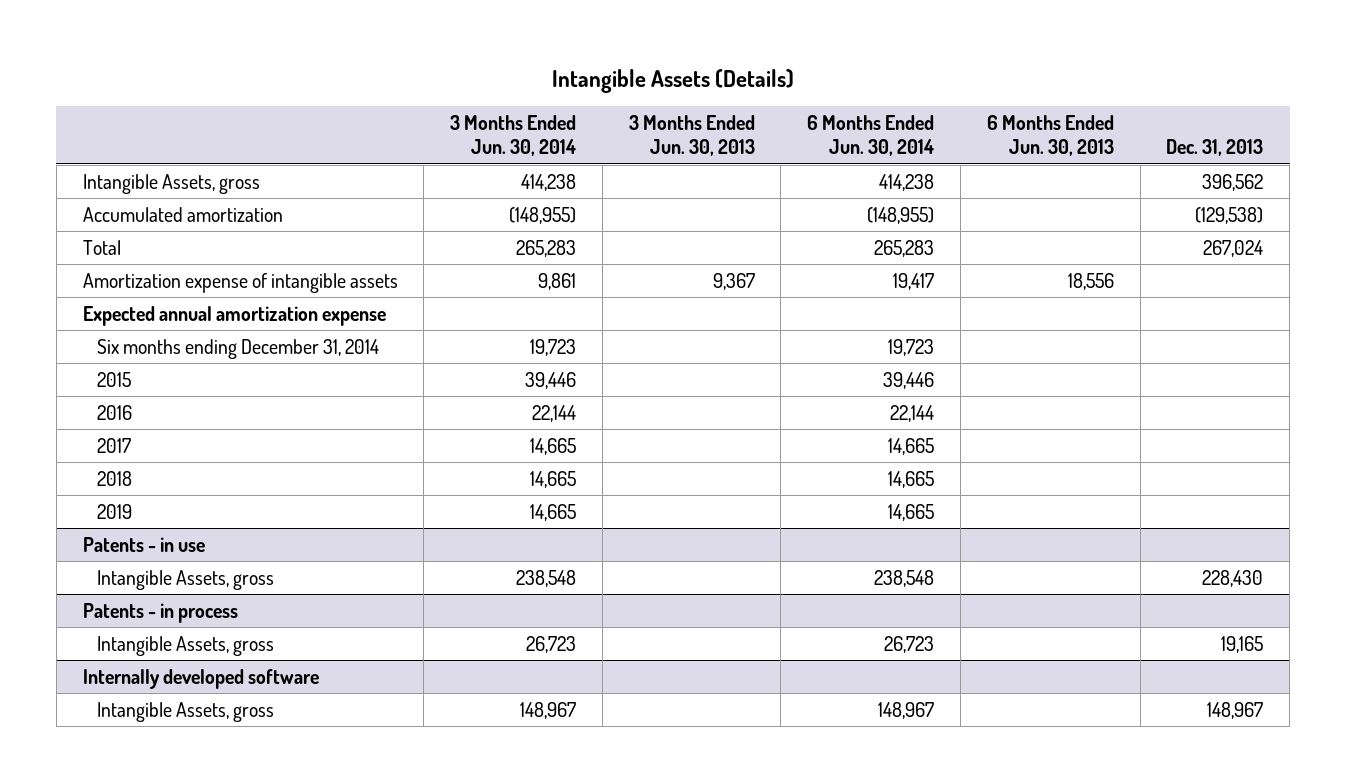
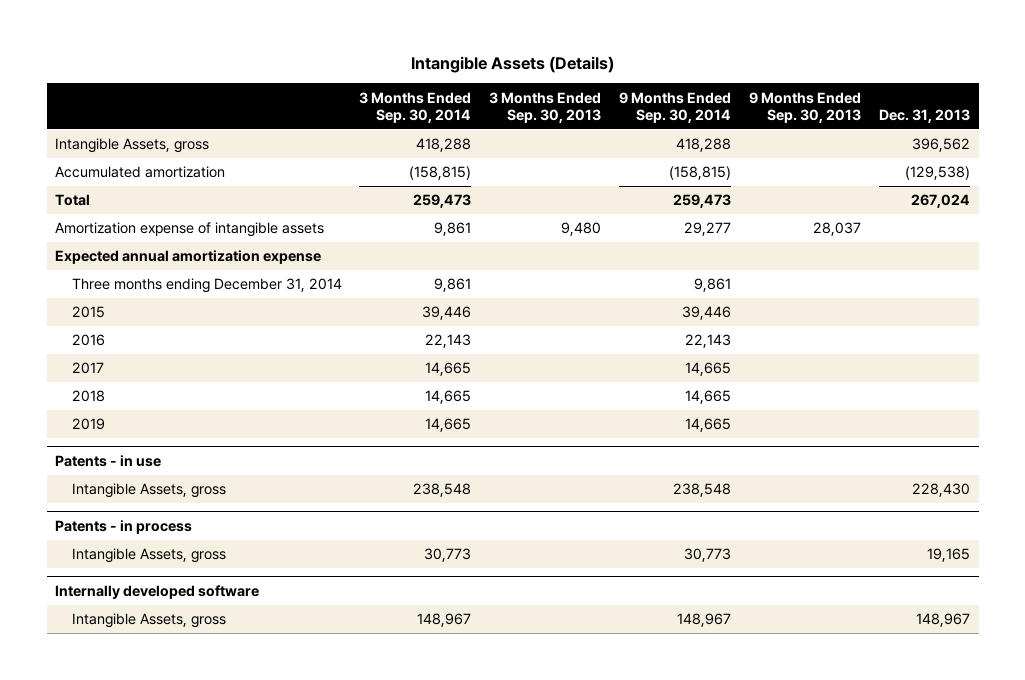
[450,115,577,157] 3 Months Ended Jun. 30, 2014 -> none
[628,115,755,157] 3 Months Ended Jun. 30, 2013 -> none
[807,115,935,157] 6 Months Ended Jun. 30, 2014 -> none
[986,115,1114,157] 6 Months Ended Jun. 30, 2013 -> none
none -> [359,91,472,123] 3 Months Ended Sep. 30, 2014
none -> [489,91,602,123] 3 Months Ended Sep. 30, 2013
none -> [619,91,732,123] 9 Months Ended Sep. 30, 2014
none -> [748,91,861,123] 9 Months Ended Sep. 30, 2013
[96,338,379,359] Six months ending December 31, 2014 -> [71,278,342,294] Three months ending December 31, 2014

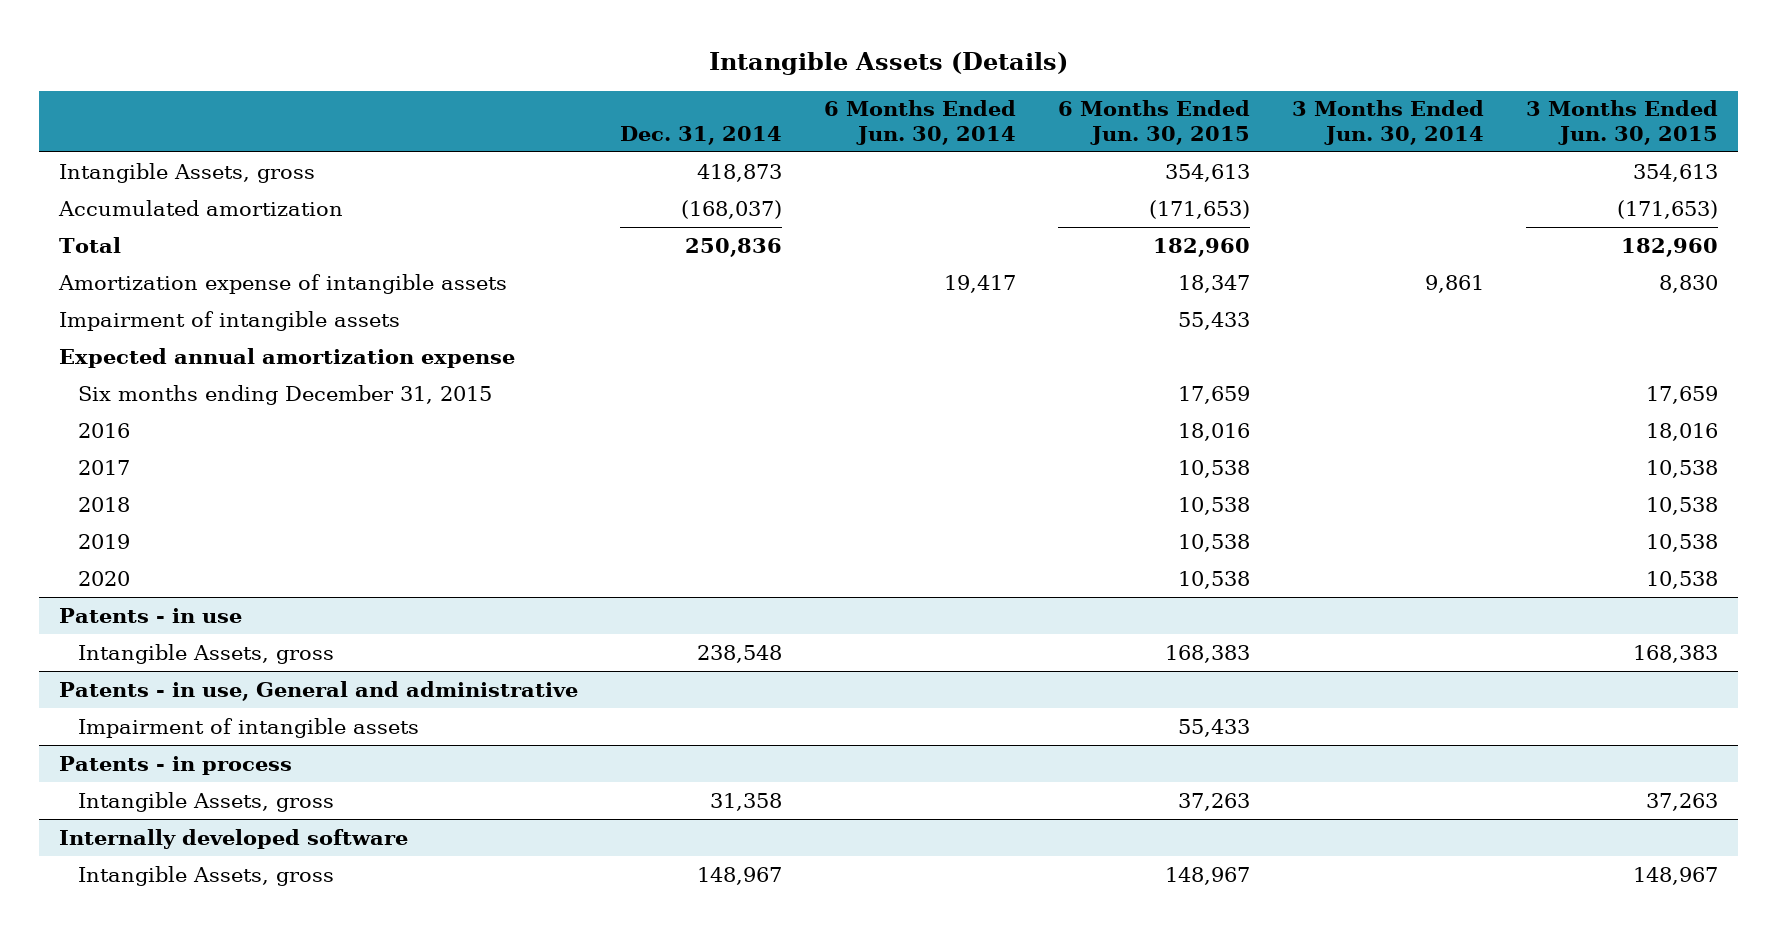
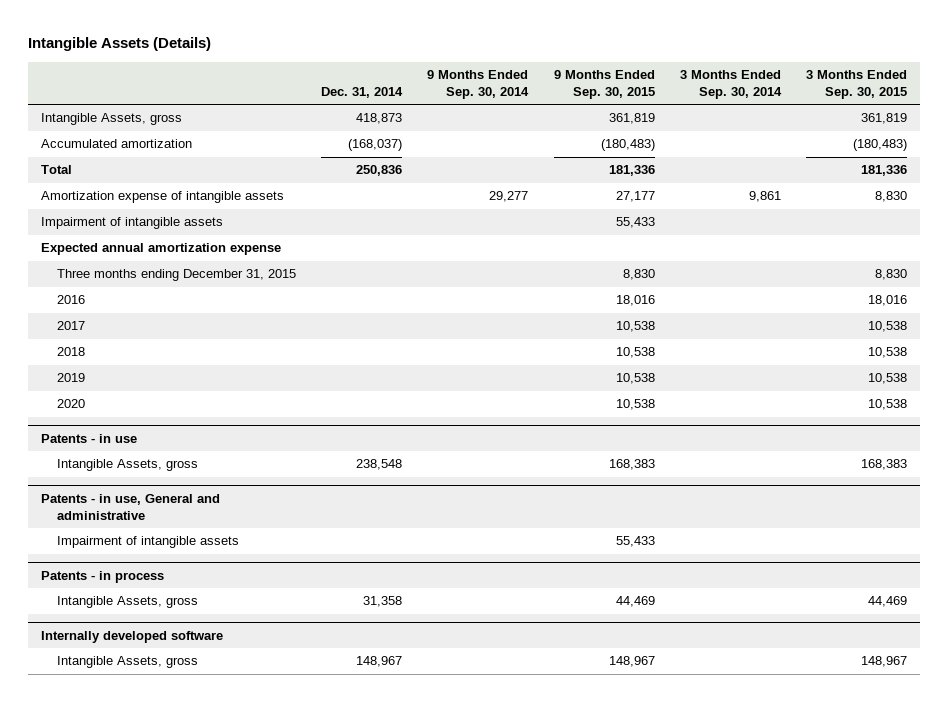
[824,100,1017,145] 6 Months Ended Jun. 30, 2014 -> none
[1057,100,1250,145] 6 Months Ended Jun. 30, 2015 -> none
[1291,100,1484,145] 3 Months Ended Jun. 30, 2014 -> none
[1525,100,1718,145] 3 Months Ended Jun. 30, 2015 -> none
none -> [427,69,530,99] 9 Months Ended Sep. 30, 2014
none -> [553,69,655,99] 9 Months Ended Sep. 30, 2015
none -> [679,69,782,99] 3 Months Ended Sep. 30, 2014
none -> [806,69,908,99] 3 Months Ended Sep. 30, 2015
[77,384,492,405] Six months ending December 31, 2015 -> [56,269,296,282] Three months ending December 31, 2015

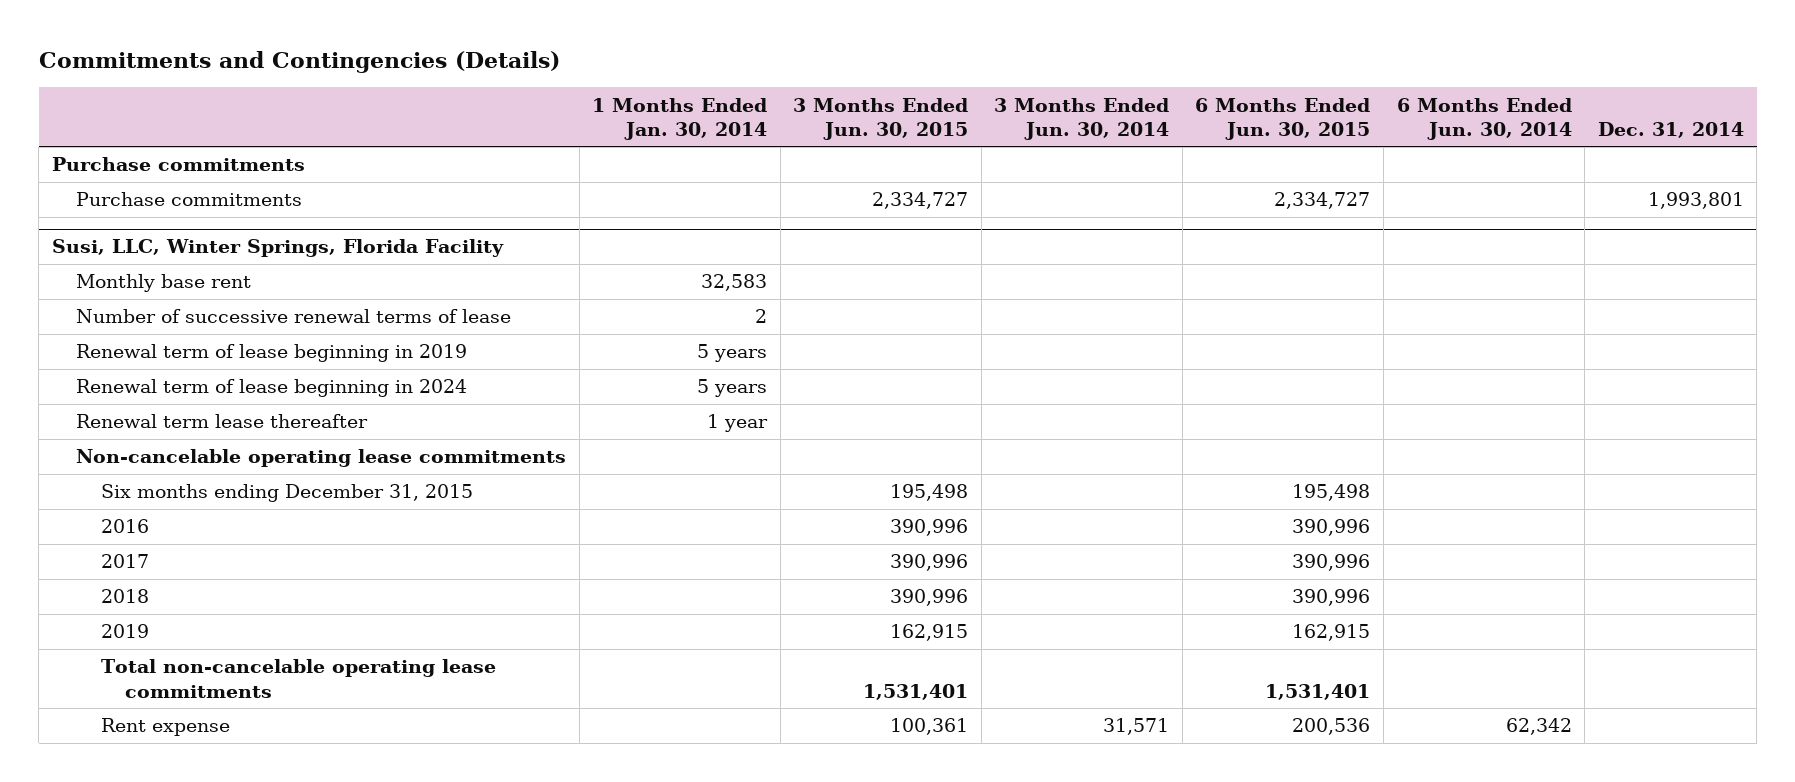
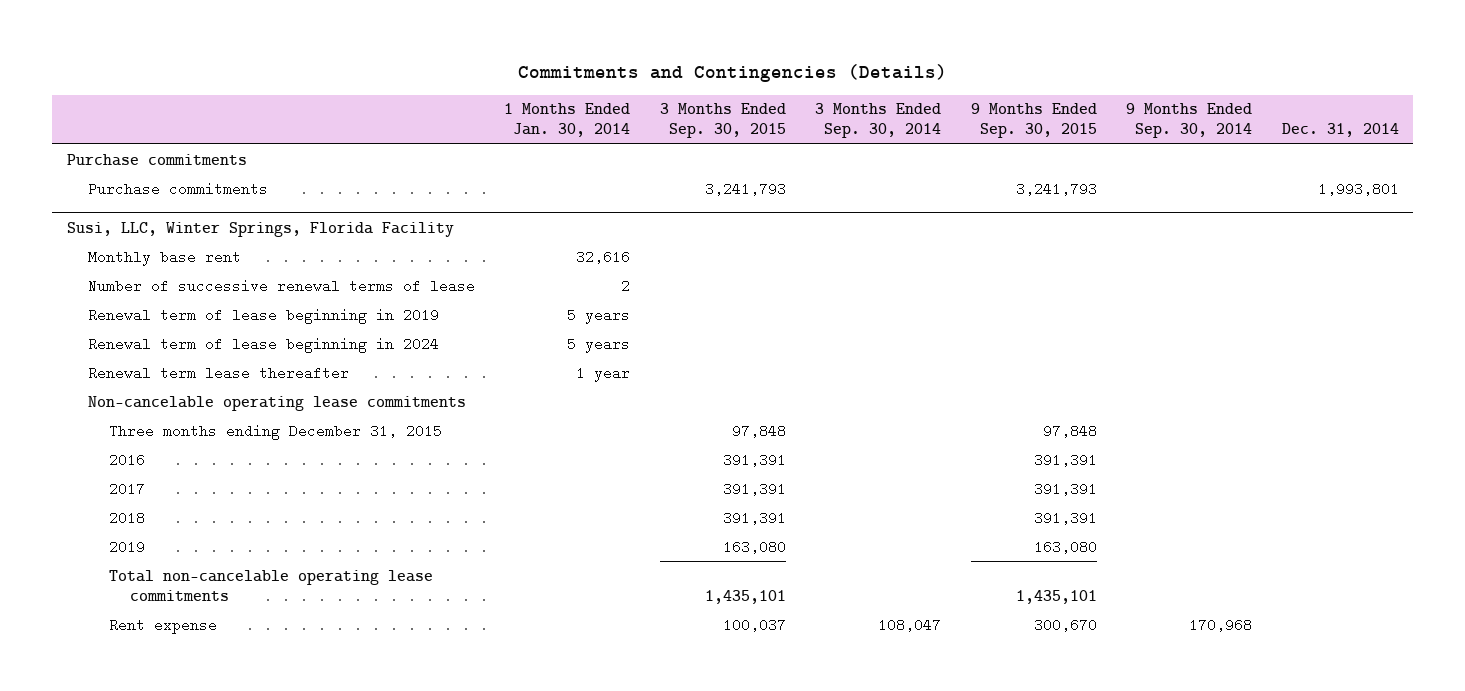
[793,97,969,140] 3 Months Ended Jun. 30, 2015 -> none
[994,97,1170,140] 3 Months Ended Jun. 30, 2014 -> none
[1195,97,1371,140] 6 Months Ended Jun. 30, 2015 -> none
[1396,97,1572,140] 6 Months Ended Jun. 30, 2014 -> none
none -> [659,103,786,139] 3 Months Ended Sep. 30, 2015
none -> [815,103,942,139] 3 Months Ended Sep. 30, 2014
none -> [970,103,1097,139] 9 Months Ended Sep. 30, 2015
none -> [1126,103,1253,139] 9 Months Ended Sep. 30, 2014
[701,274,768,292] 32,583 -> [576,249,631,264] 32,616
[100,484,473,503] Six months ending December 31, 2015 -> [108,423,442,440] Three months ending December 31, 2015

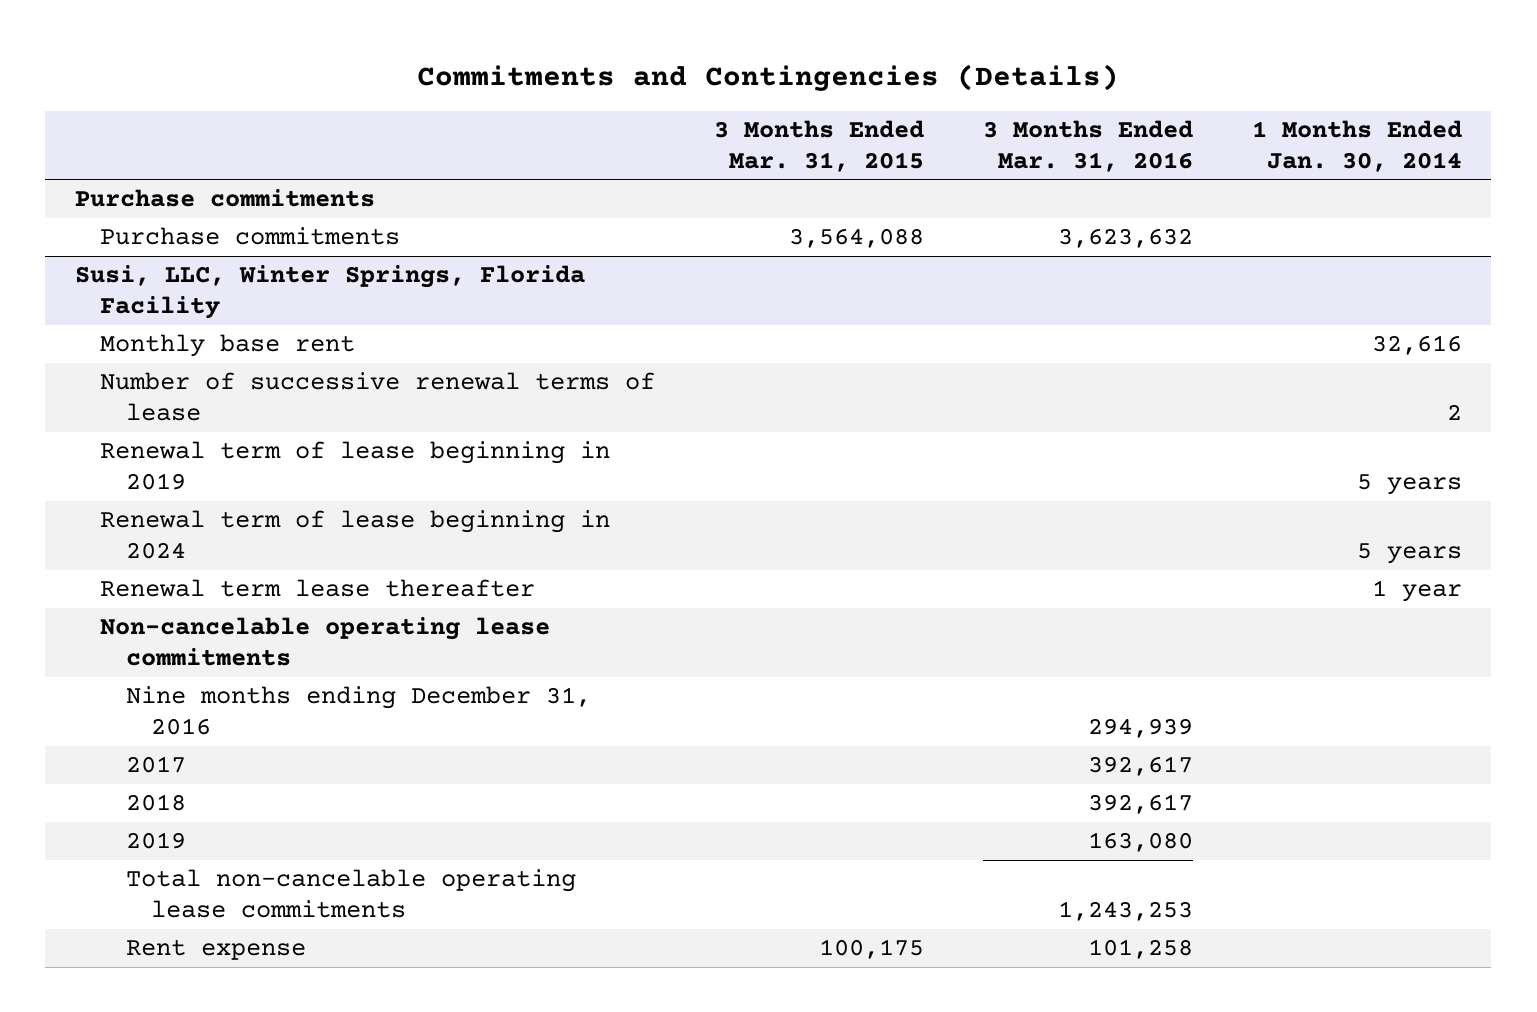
[659,103,786,139] 3 Months Ended Sep. 30, 2015 -> none
[815,103,942,139] 3 Months Ended Sep. 30, 2014 -> none
[970,103,1097,139] 9 Months Ended Sep. 30, 2015 -> none
[1126,103,1253,139] 9 Months Ended Sep. 30, 2014 -> none
[1281,123,1399,138] Dec. 31, 2014 -> none
none -> [714,119,925,172] 3 Months Ended Mar. 31, 2015
none -> [982,119,1193,172] 3 Months Ended Mar. 31, 2016
[108,452,145,467] 2016 -> none
[108,423,442,440] Three months ending December 31, 2015 -> [125,686,591,736] Nine months ending December 31, 2016

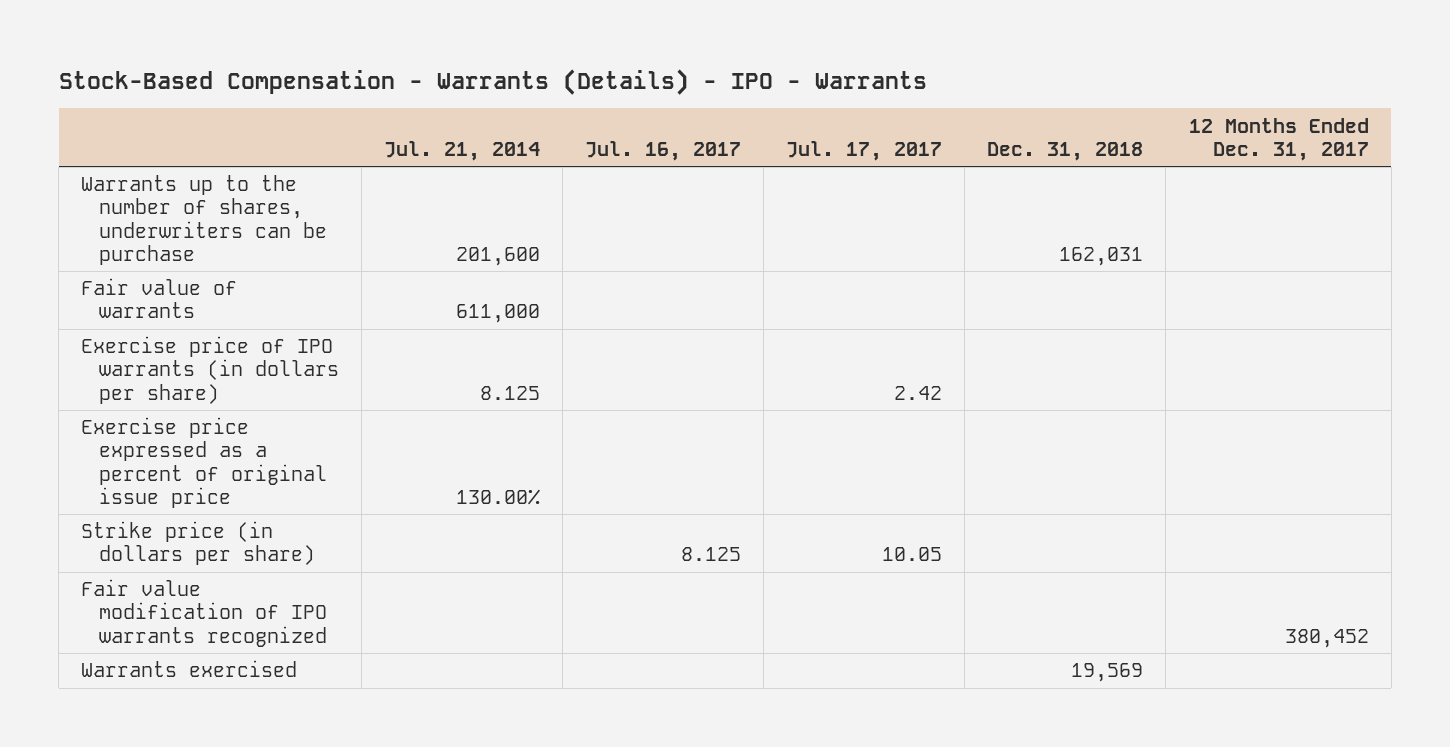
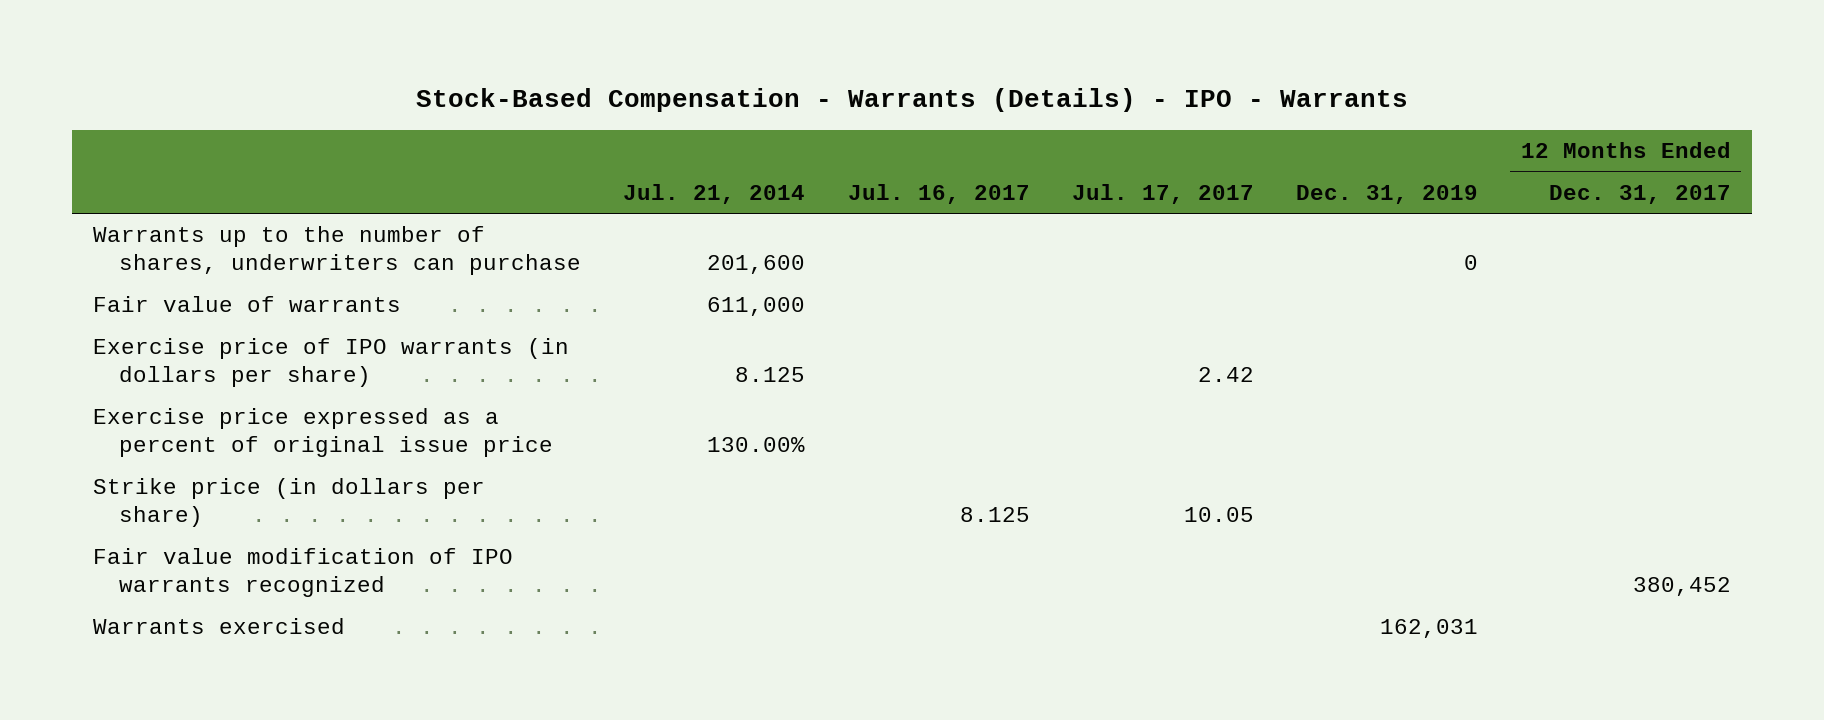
[987,141,1144,161] Dec. 31, 2018 -> none
none -> [1296,184,1479,204] Dec. 31, 2019
[81,175,327,265] Warrants up to the number of shares, underwriters can be purchase -> [92,226,581,276] Warrants up to the number of shares, underwriters can purchase

